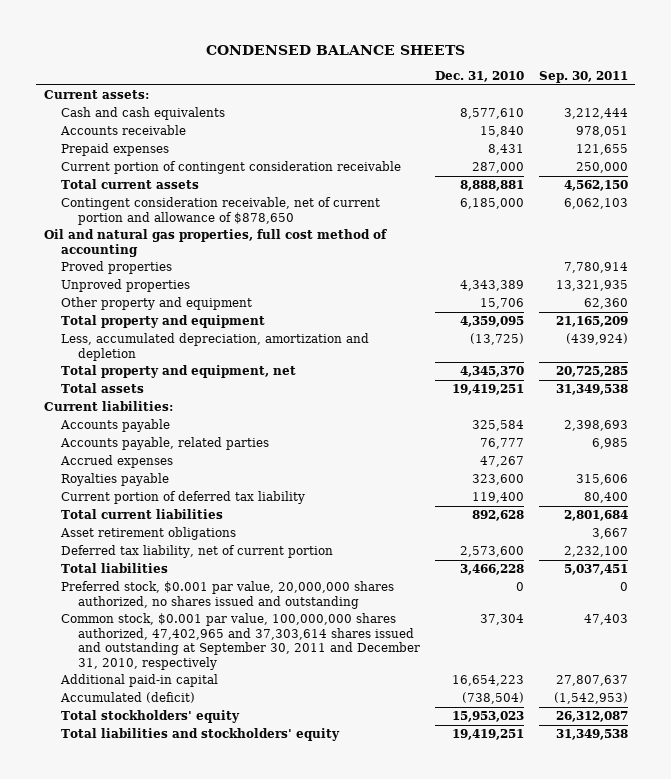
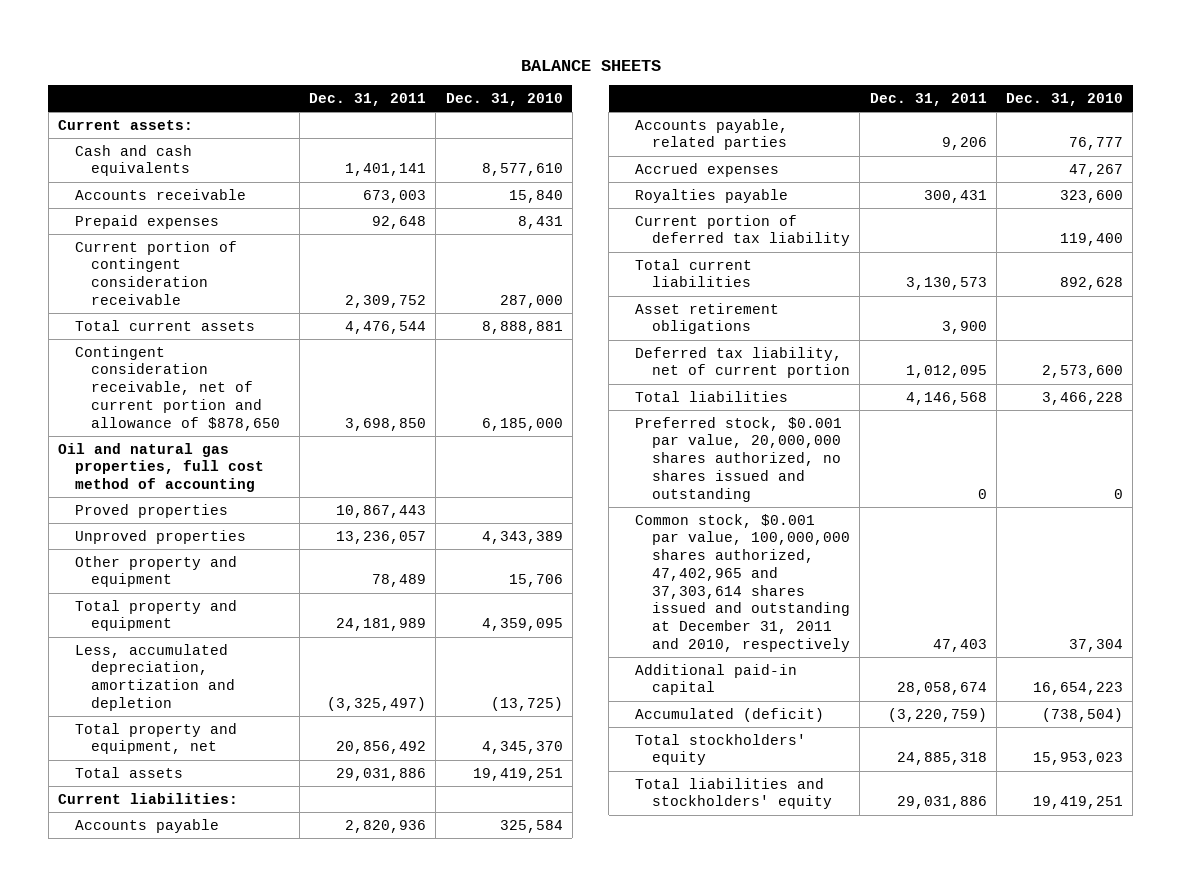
[205,44,465,55] CONDENSED BALANCE SHEETS -> [520,59,661,71] BALANCE SHEETS
[538,70,628,83] Sep. 30, 2011 -> none
none -> [309,93,427,107] Dec. 31, 2011
[60,613,421,670] Common stock, $0.001 par value, 100,000,000 shares authorized, 47,402,965 and 37,303,614 shares issued and outstanding at September 30, 2011 and December 31, 2010, respectively -> [635,513,851,652] Common stock, $0.001 par value, 100,000,000 shares authorized, 47,402,965 and 37,303,614 shares issued and outstanding at December 31, 2011 and 2010, respectively

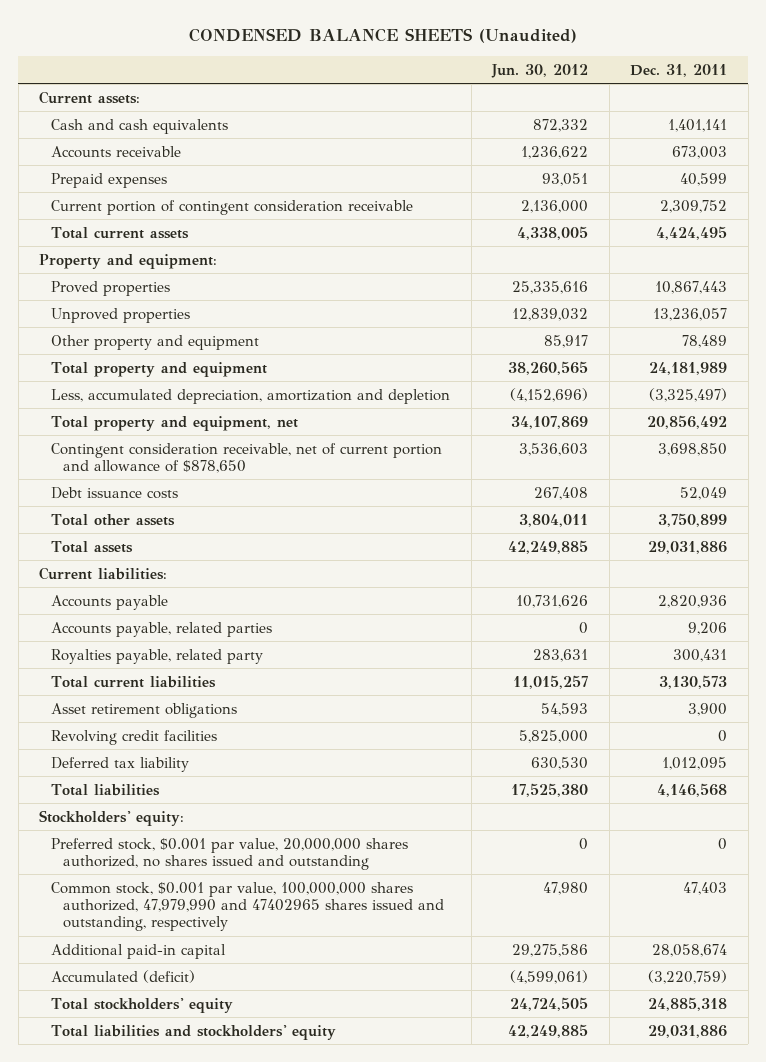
[520,59,661,71] BALANCE SHEETS -> [189,28,578,44] CONDENSED BALANCE SHEETS (Unaudited)
[445,93,563,107] Dec. 31, 2010 -> none
none -> [491,63,589,78] Jun. 30, 2012
[372,215,427,229] 92,648 -> [680,172,728,186] 40,599
[58,442,264,493] Oil and natural gas properties, full cost method of accounting -> none
[345,320,427,334] 4,476,544 -> [656,225,728,240] 4,424,495
none -> [39,253,218,269] Property and equipment:
[74,345,281,431] Contingent consideration receivable, net of current portion and allowance of $878,650 -> [51,442,443,474] Contingent consideration receivable, net of current portion and allowance of $878,650
none -> [51,486,179,499] Debt issuance costs
none -> [51,513,176,526] Total other assets
[635,162,780,177] Accrued expenses -> none
[635,214,851,247] Current portion of deferred tax liability -> none
[635,188,789,203] Royalties payable -> [51,648,264,664] Royalties payable, related party
none -> [51,729,218,745] Revolving credit facilities
[635,346,851,379] Deferred tax liability, net of current portion -> [51,756,190,772] Deferred tax liability
none -> [39,809,185,826] Stockholders' equity:
[635,513,851,652] Common stock, $0.001 par value, 100,000,000 shares authorized, 47,402,965 and 37,303,614 shares issued and outstanding at December 31, 2011 and 2010, respectively -> [51,881,445,932] Common stock, $0.001 par value, 100,000,000 shares authorized, 47,979,990 and 47402965 shares issued and outstanding, respectively

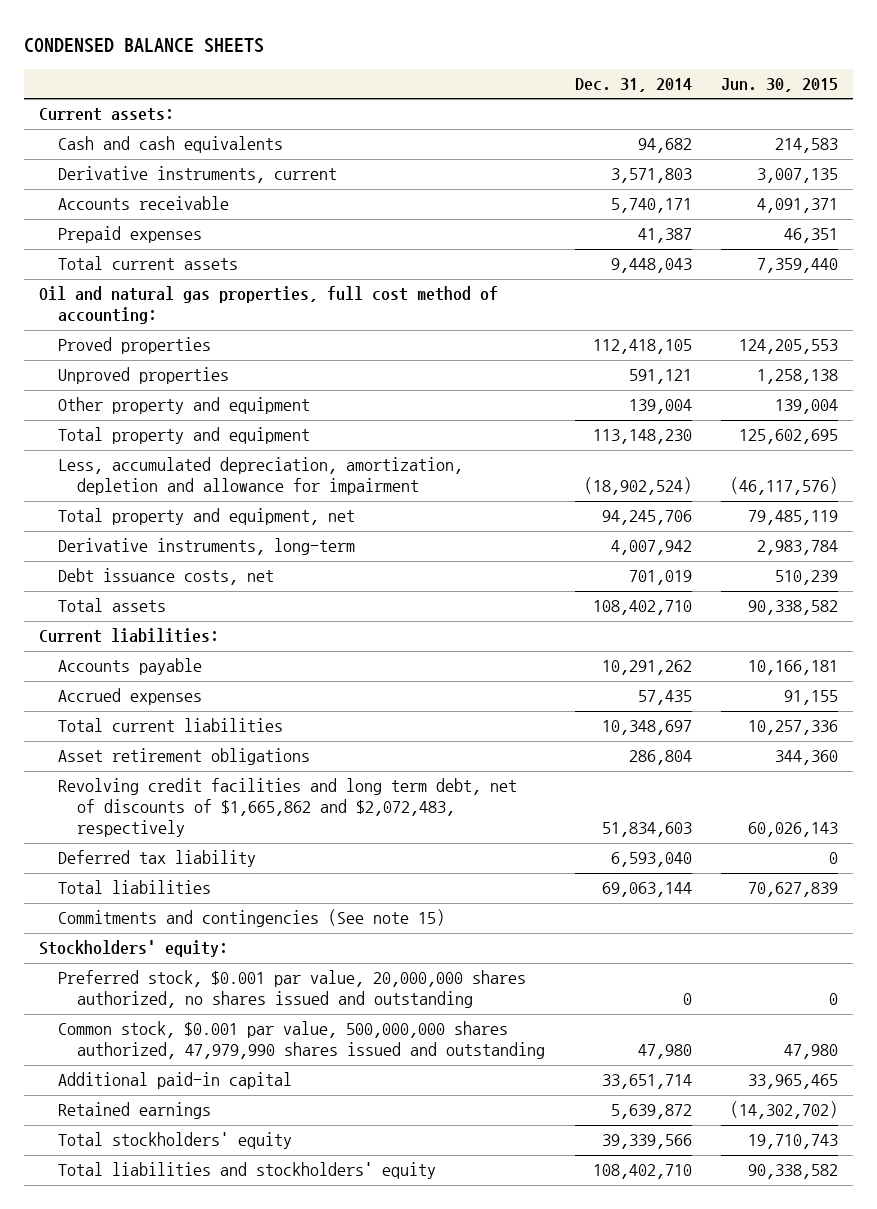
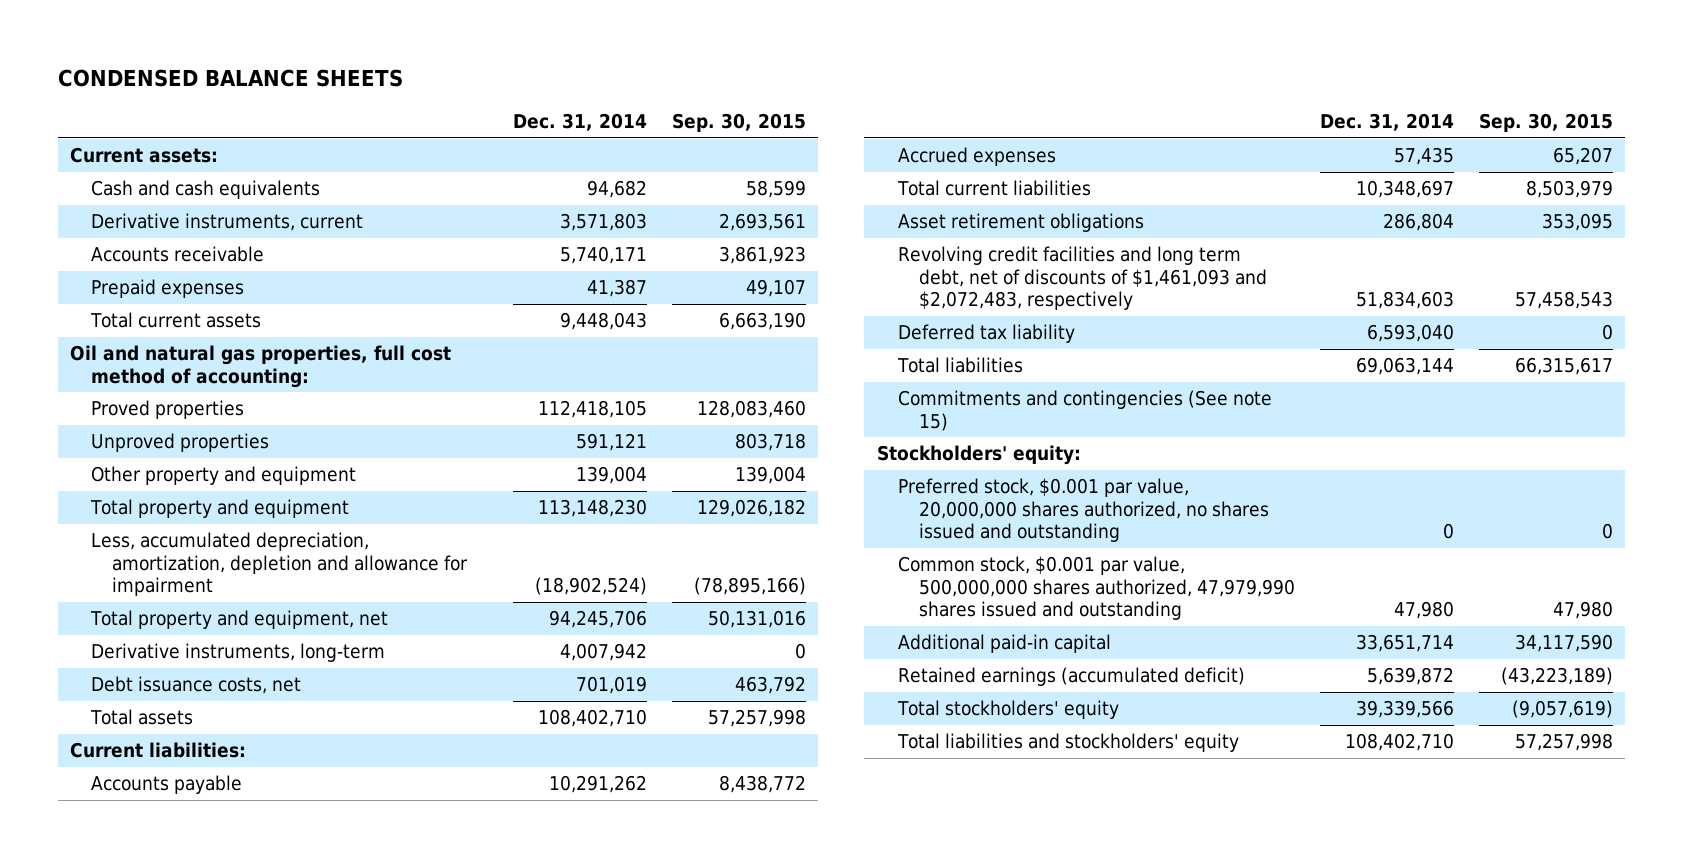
[721,77,839,92] Jun. 30, 2015 -> none
none -> [671,113,806,133] Sep. 30, 2015
[58,778,518,838] Revolving credit facilities and long term debt, net of discounts of $1,665,862 and $2,072,483, respectively -> [897,246,1268,311] Revolving credit facilities and long term debt, net of discounts of $1,461,093 and $2,072,483, respectively
[58,1102,212,1120] Retained earnings -> [897,667,1245,687] Retained earnings (accumulated deficit)

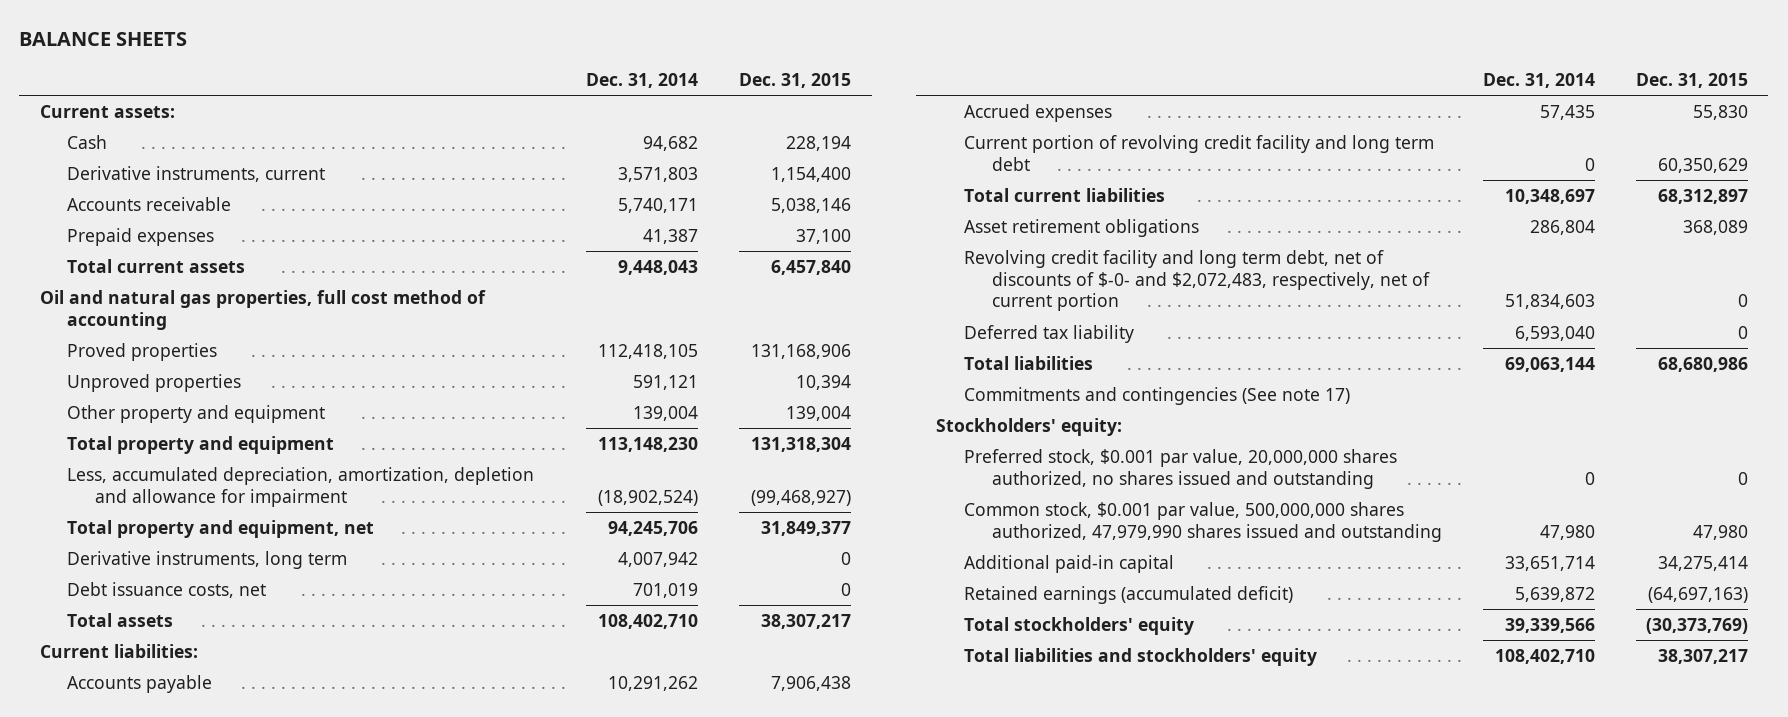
[57,69,403,88] CONDENSED BALANCE SHEETS -> [19,32,188,47] BALANCE SHEETS
[671,113,806,133] Sep. 30, 2015 -> none
none -> [739,72,852,88] Dec. 31, 2015
[91,180,321,200] Cash and cash equivalents -> [67,135,108,150] Cash
[70,345,452,388] Oil and natural gas properties, full cost method of accounting: -> [39,290,486,330] Oil and natural gas properties, full cost method of accounting
[91,643,386,663] Derivative instruments, long-term -> [67,551,348,570] Derivative instruments, long term
none -> [963,135,1434,171] Current portion of revolving credit facility and long term debt
[897,246,1268,311] Revolving credit facilities and long term debt, net of discounts of $1,461,093 and $2,072,483, respectively -> [963,250,1430,312] Revolving credit facility and long term debt, net of discounts of $-0- and $2,072,483, respectively, net of current portion
[897,390,1272,431] Commitments and contingencies (See note 15) -> [963,387,1350,406] Commitments and contingencies (See note 17)

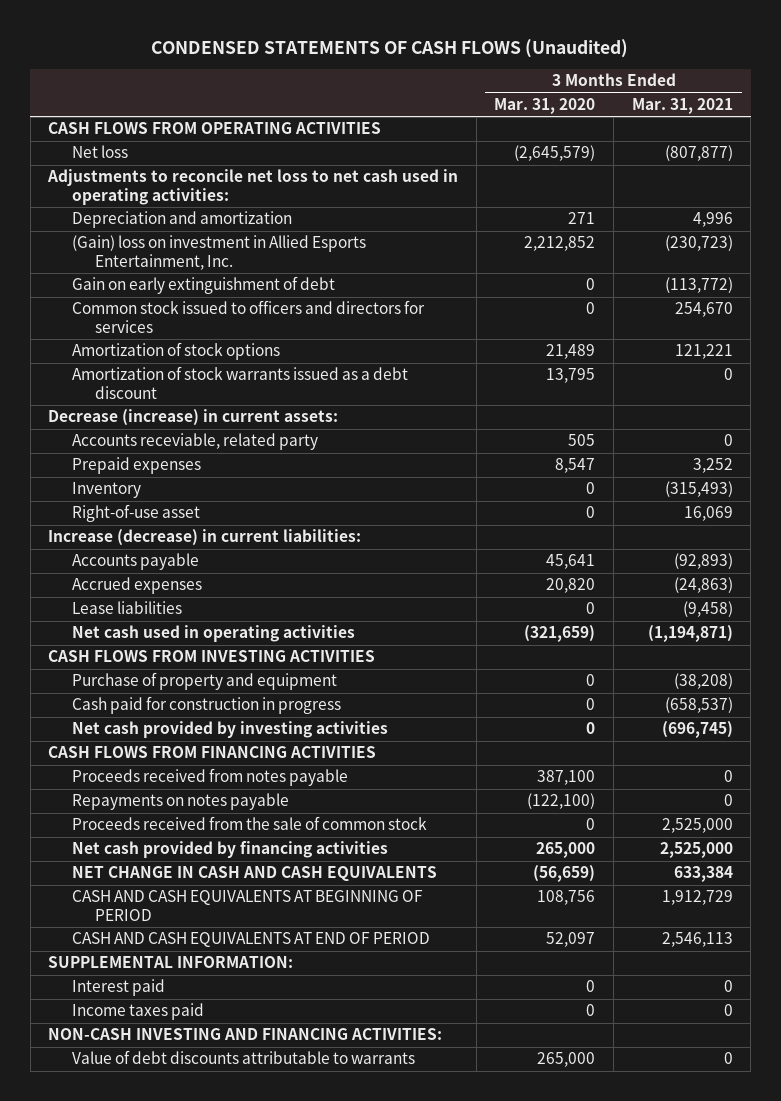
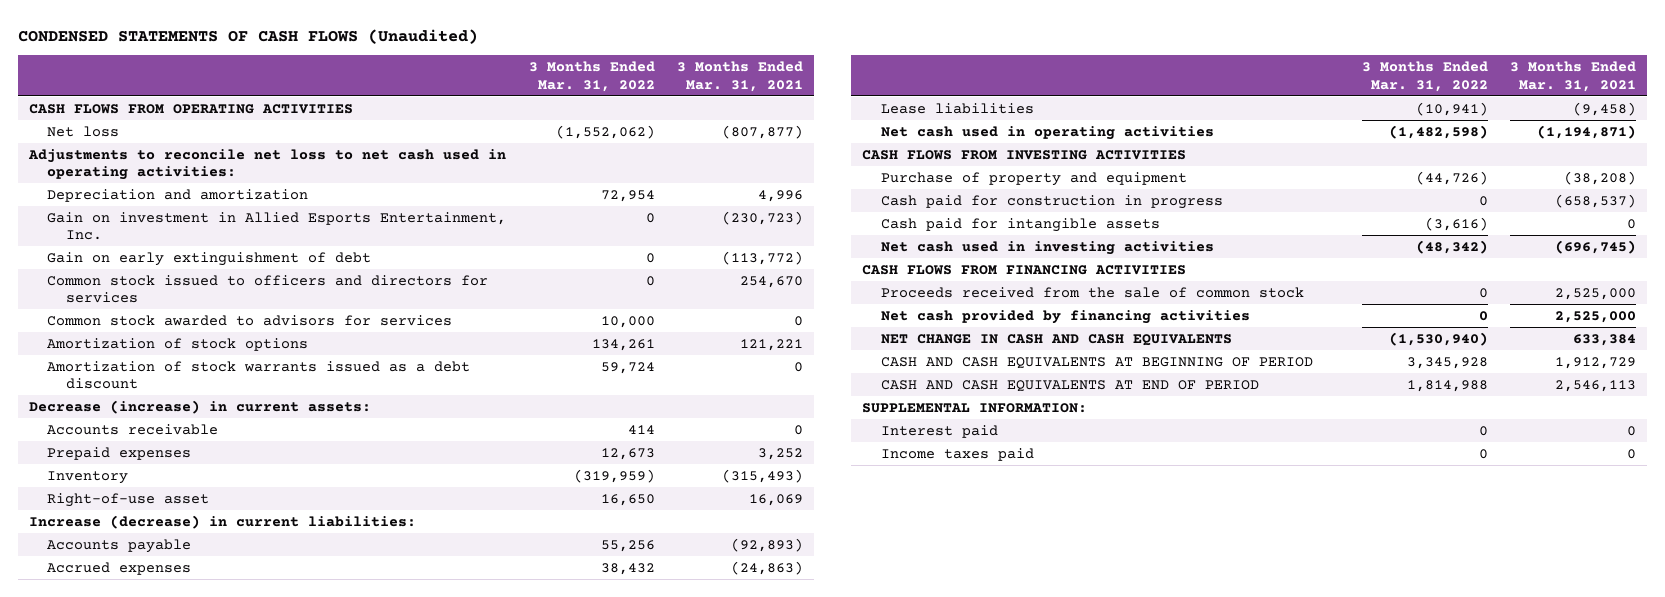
[494,98,596,115] Mar. 31, 2020 -> none
none -> [528,61,655,92] 3 Months Ended Mar. 31, 2022
[71,235,366,270] (Gain) loss on investment in Allied Esports Entertainment, Inc. -> [47,211,507,241] Gain on investment in Allied Esports Entertainment, Inc.
none -> [47,314,453,326] Common stock awarded to advisors for services
[71,433,318,451] Accounts receviable, related party -> none
none -> [47,423,219,435] Accounts receivable
none -> [880,217,1160,232] Cash paid for intangible assets
[71,721,388,739] Net cash provided by investing activities -> [880,240,1214,255] Net cash used in investing activities
[71,768,348,787] Proceeds received from notes payable -> none
[71,793,289,811] Repayments on notes payable -> none
[48,1028,443,1041] NON-CASH INVESTING AND FINANCING ACTIVITIES: -> none
[71,1050,415,1065] Value of debt discounts attributable to warrants -> none

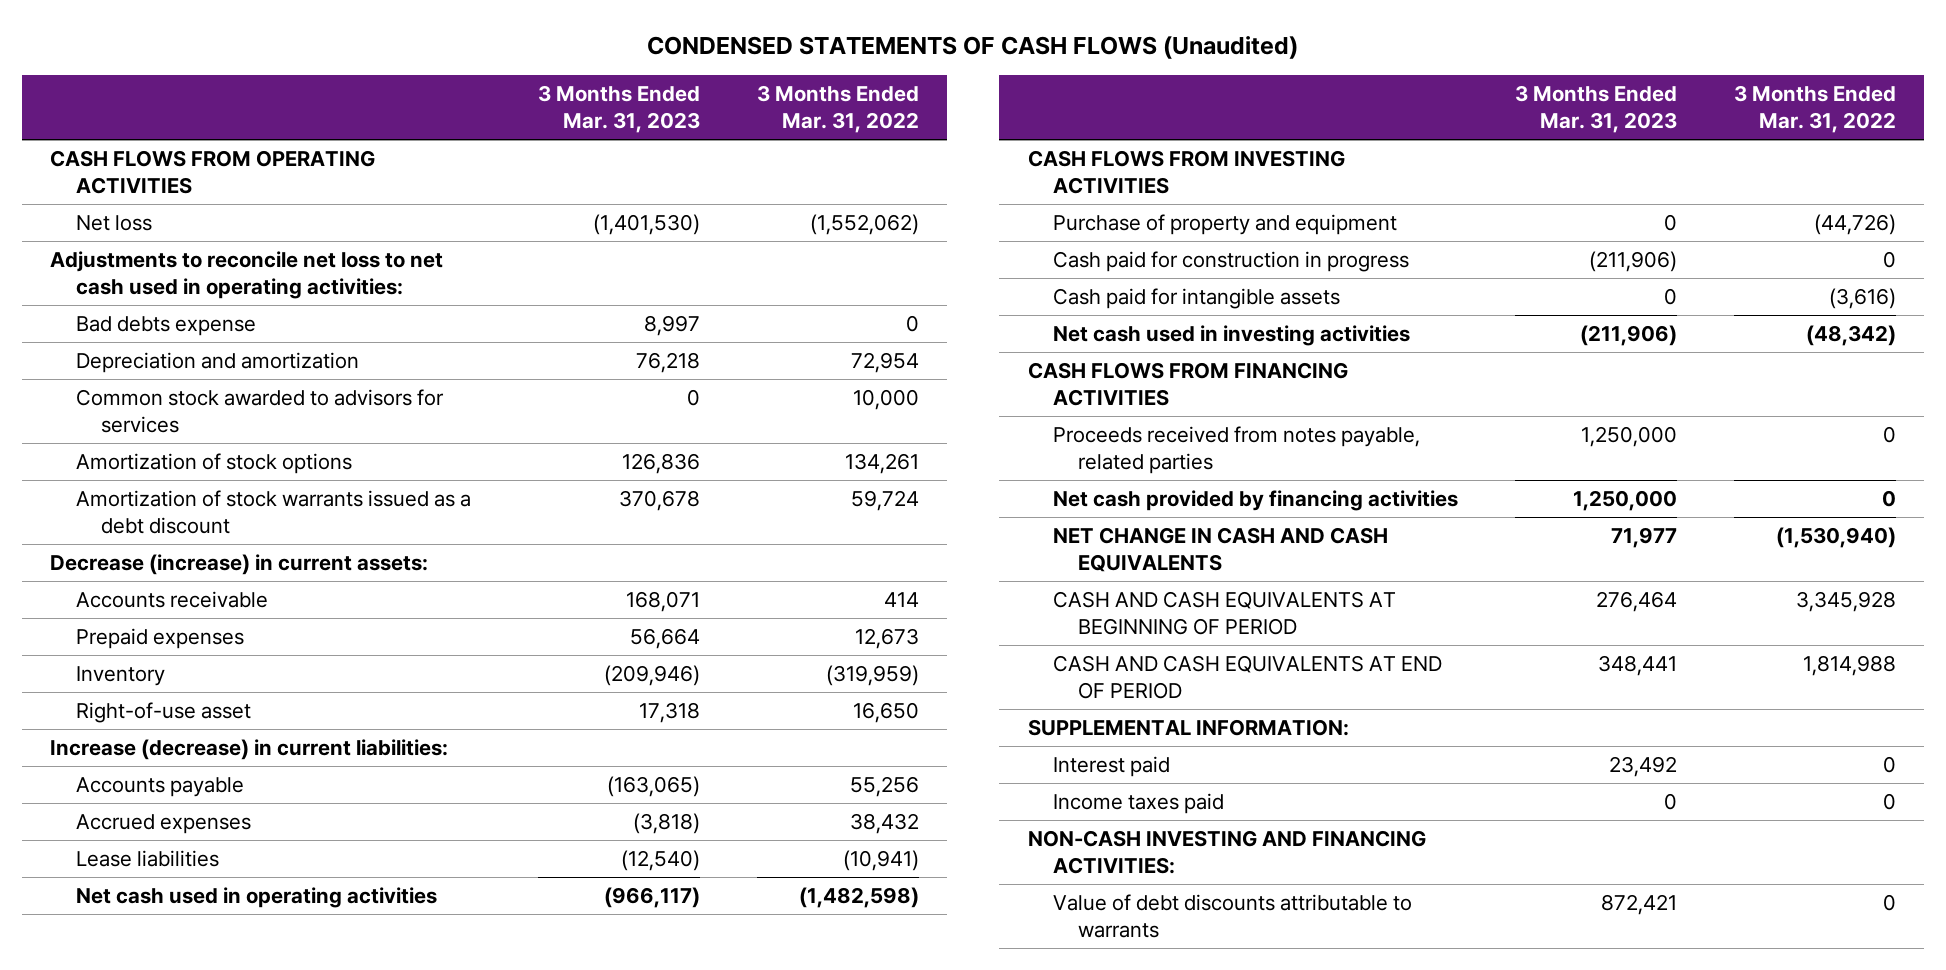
[676,61,803,92] 3 Months Ended Mar. 31, 2021 -> none
none -> [537,85,700,133] 3 Months Ended Mar. 31, 2023
none -> [75,315,256,336] Bad debts expense
[47,211,507,241] Gain on investment in Allied Esports Entertainment, Inc. -> none
[47,251,372,266] Gain on early extinguishment of debt -> none
[47,274,489,304] Common stock issued to officers and directors for services -> none
[880,286,1304,298] Proceeds received from the sale of common stock -> none
none -> [1053,425,1421,474] Proceeds received from notes payable, related parties
none -> [1027,829,1426,874] NON-CASH INVESTING AND FINANCING ACTIVITIES:
none -> [1053,893,1413,938] Value of debt discounts attributable to warrants

